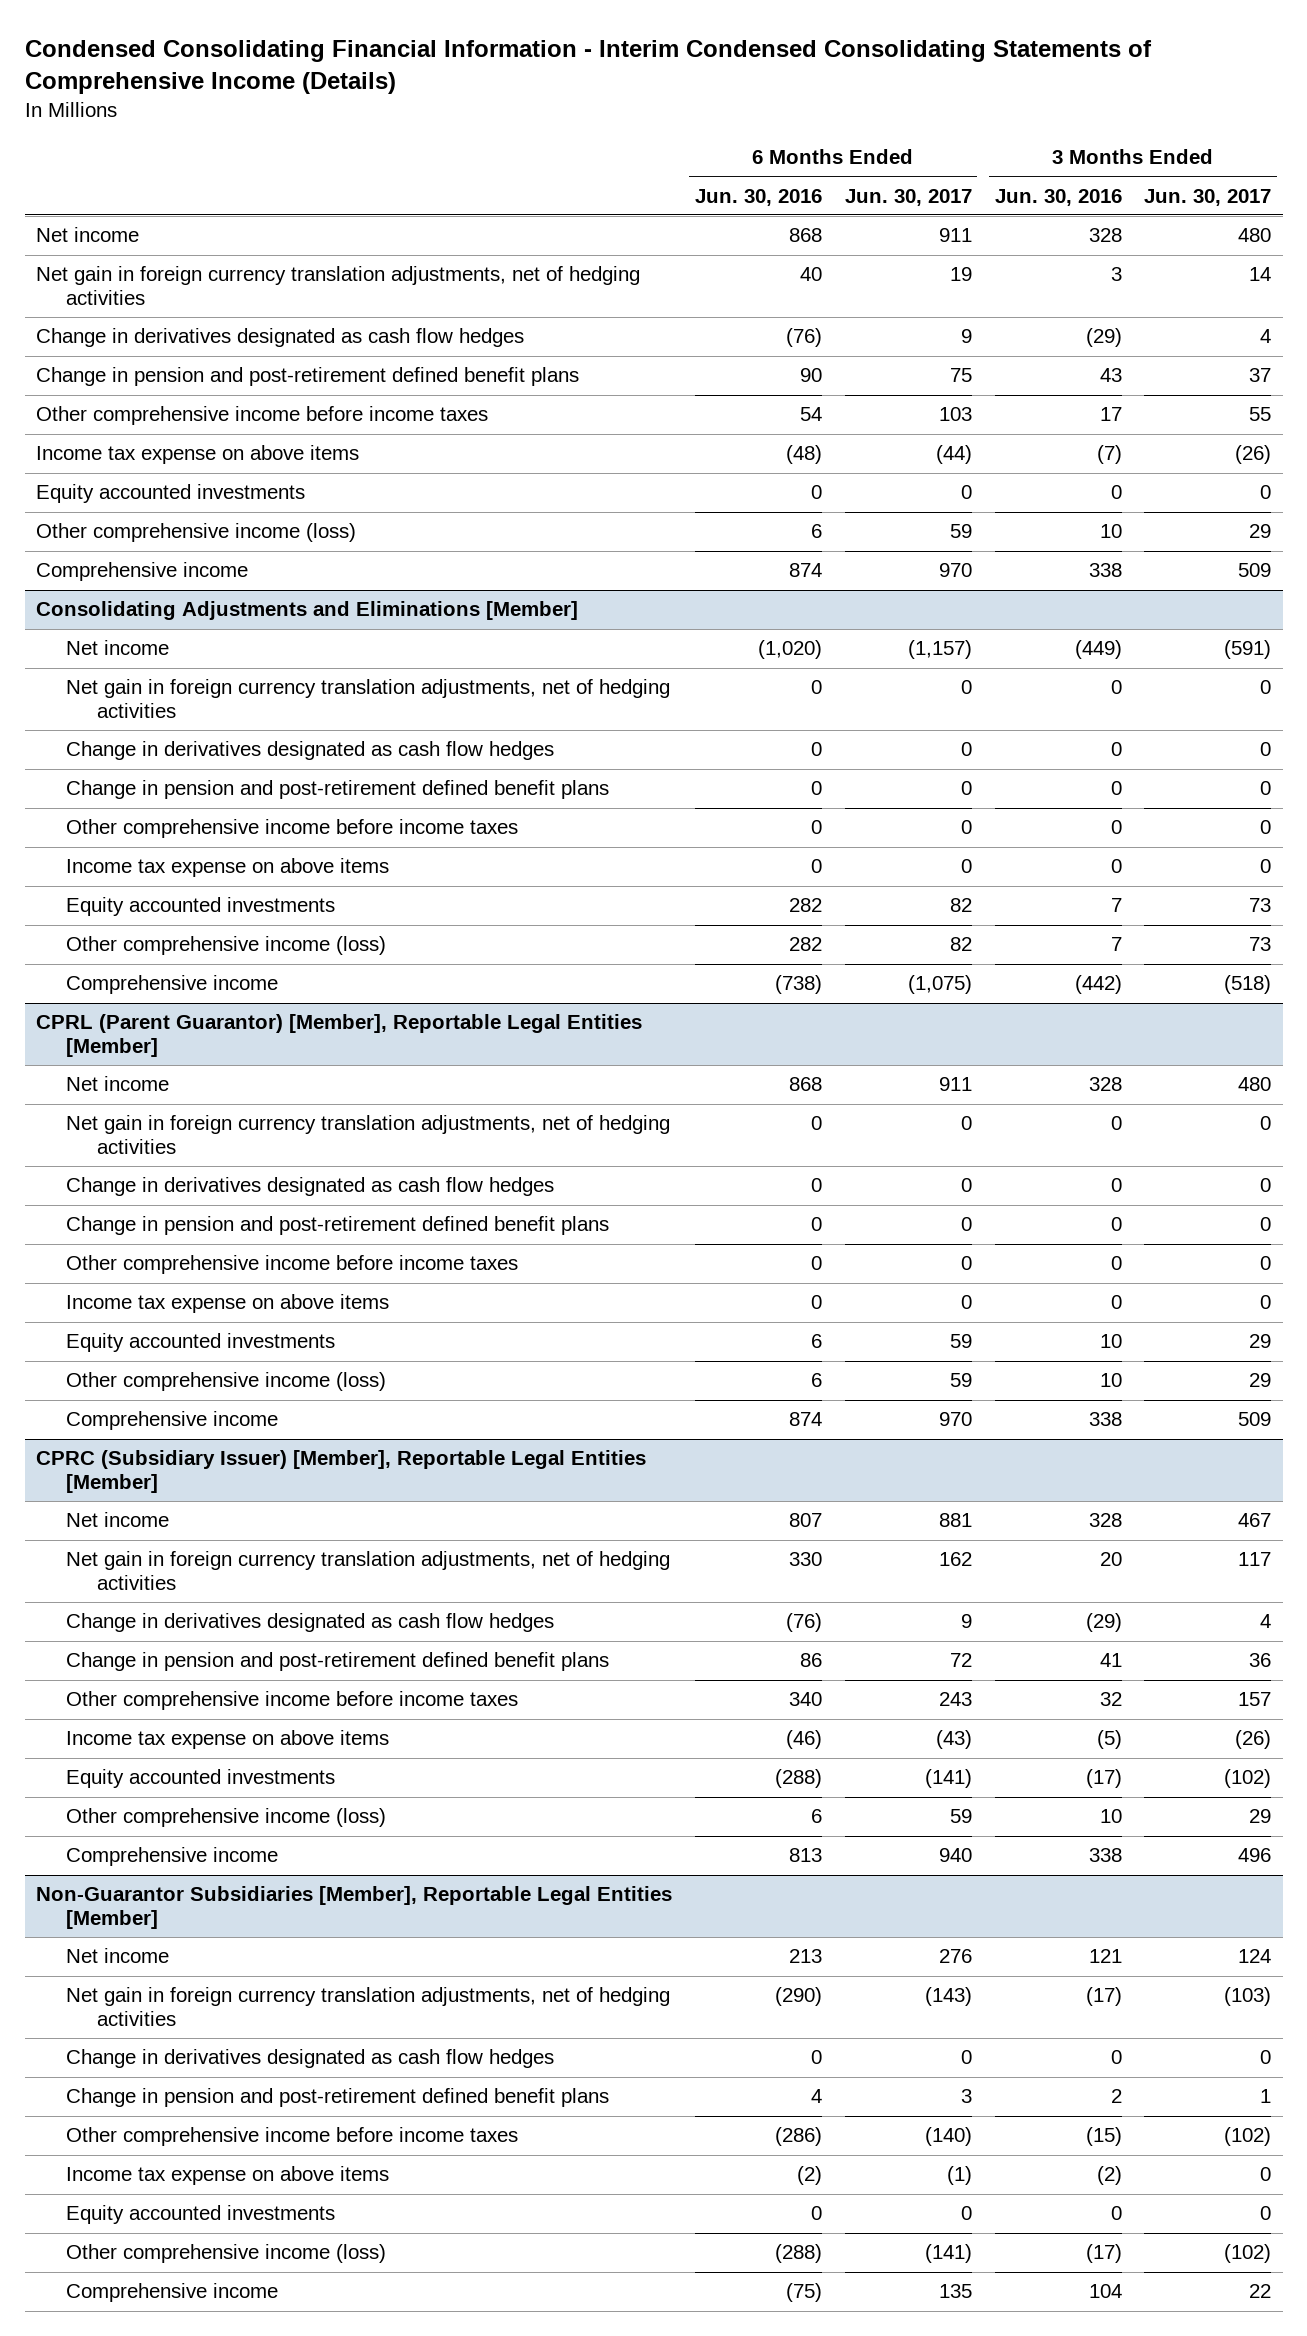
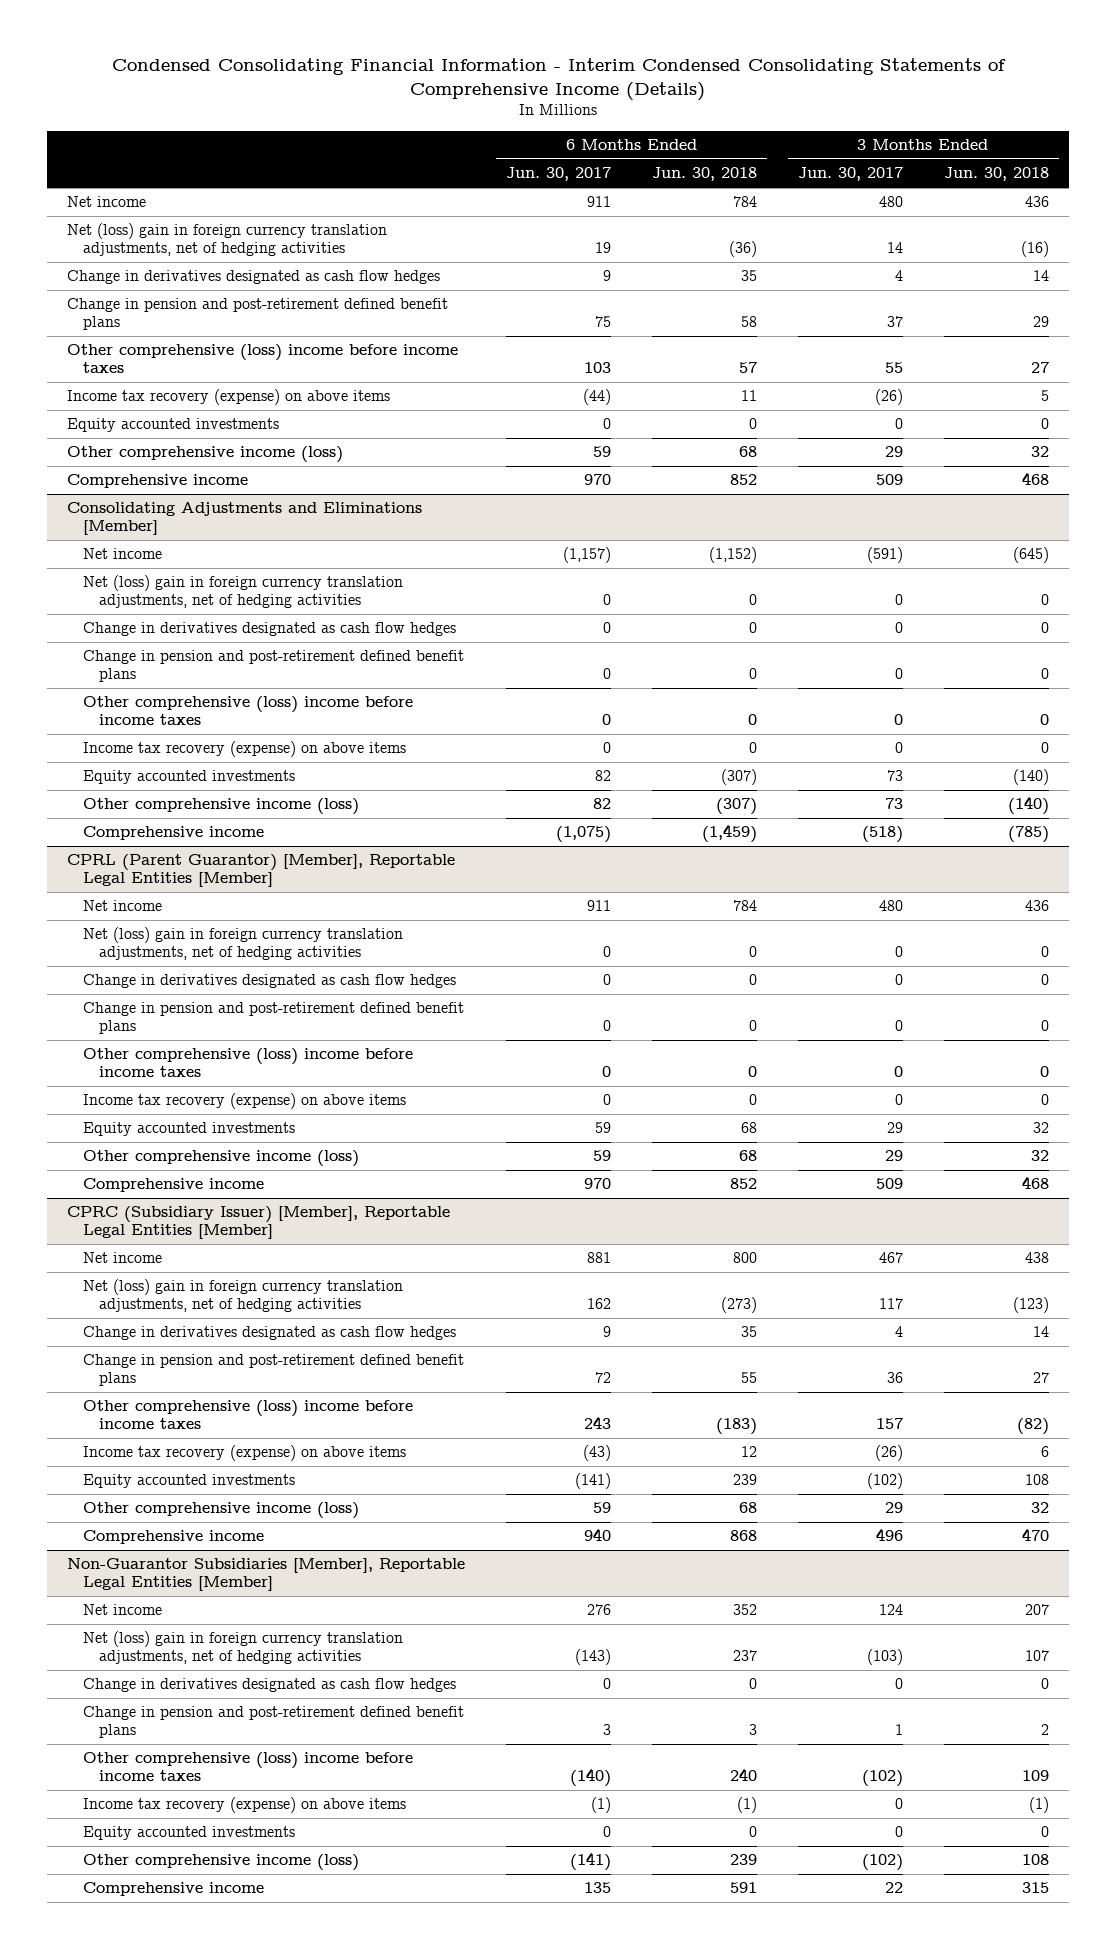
[694,188,822,206] Jun. 30, 2016 -> none
[994,188,1122,206] Jun. 30, 2016 -> none
none -> [651,167,757,182] Jun. 30, 2018
none -> [943,167,1049,182] Jun. 30, 2018
[35,266,640,306] Net gain in foreign currency translation adjustments, net of hedging activities -> [67,223,388,257] Net (loss) gain in foreign currency translation adjustments, net of hedging activities
[35,406,488,426] Other comprehensive income before income taxes -> [67,344,459,374] Other comprehensive (loss) income before income taxes
[35,445,359,465] Income tax expense on above items -> [67,389,391,406] Income tax recovery (expense) on above items
[66,679,671,719] Net gain in foreign currency translation adjustments, net of hedging activities -> [83,575,404,609] Net (loss) gain in foreign currency translation adjustments, net of hedging activities
[66,819,519,839] Other comprehensive income before income taxes -> [83,696,414,726] Other comprehensive (loss) income before income taxes
[66,858,390,878] Income tax expense on above items -> [83,741,407,758] Income tax recovery (expense) on above items
[66,1115,671,1155] Net gain in foreign currency translation adjustments, net of hedging activities -> [83,927,404,961] Net (loss) gain in foreign currency translation adjustments, net of hedging activities
[66,1255,519,1275] Other comprehensive income before income taxes -> [83,1048,414,1078] Other comprehensive (loss) income before income taxes
[66,1294,390,1314] Income tax expense on above items -> [83,1093,407,1110] Income tax recovery (expense) on above items
[66,1551,671,1591] Net gain in foreign currency translation adjustments, net of hedging activities -> [83,1279,404,1313] Net (loss) gain in foreign currency translation adjustments, net of hedging activities
[66,1691,519,1711] Other comprehensive income before income taxes -> [83,1400,414,1430] Other comprehensive (loss) income before income taxes
[66,1730,390,1750] Income tax expense on above items -> [83,1445,407,1462] Income tax recovery (expense) on above items
[66,1987,671,2027] Net gain in foreign currency translation adjustments, net of hedging activities -> [83,1631,404,1665] Net (loss) gain in foreign currency translation adjustments, net of hedging activities
[66,2127,519,2147] Other comprehensive income before income taxes -> [83,1752,414,1782] Other comprehensive (loss) income before income taxes
[66,2166,390,2186] Income tax expense on above items -> [83,1797,407,1814] Income tax recovery (expense) on above items

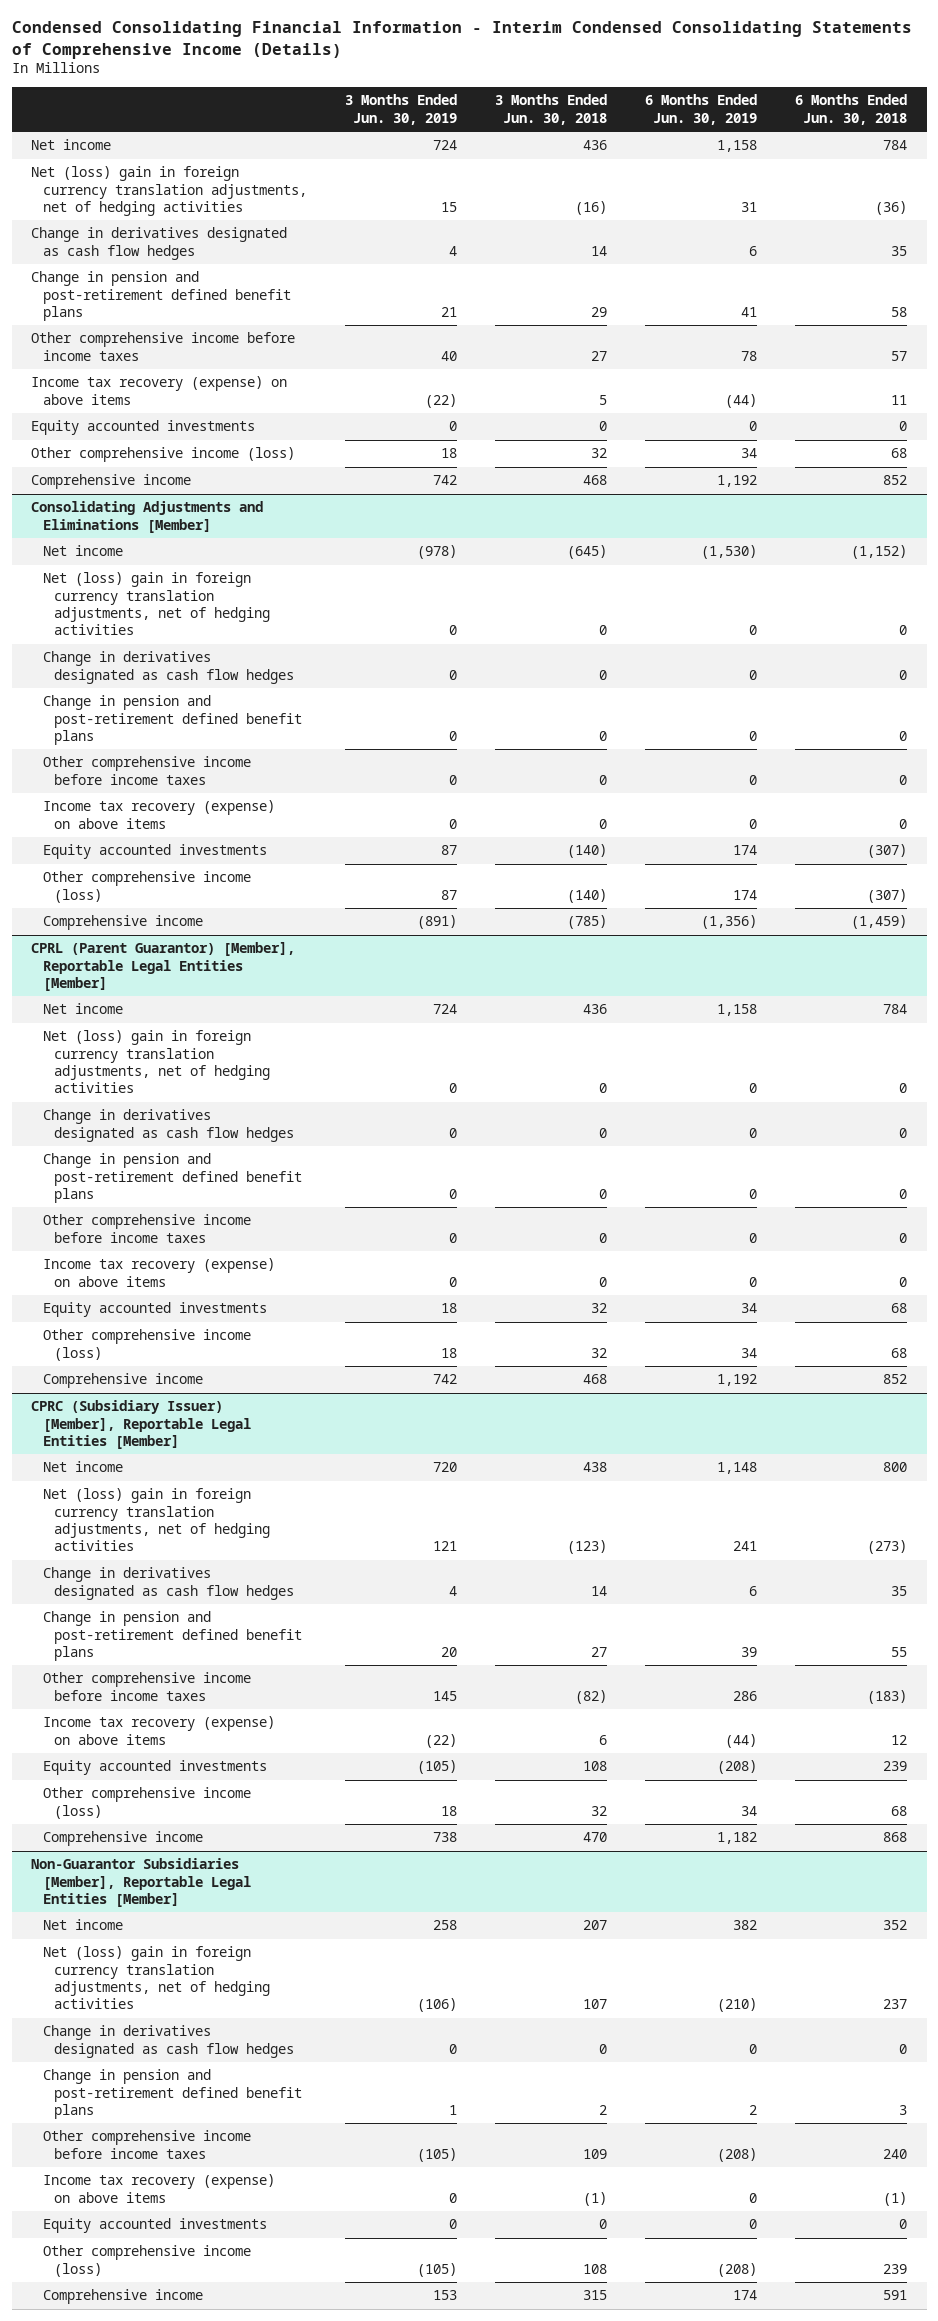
[506,167,612,182] Jun. 30, 2017 -> none
[797,167,903,182] Jun. 30, 2017 -> none
none -> [344,94,457,125] 3 Months Ended Jun. 30, 2019
none -> [645,94,758,125] 6 Months Ended Jun. 30, 2019
[67,344,459,374] Other comprehensive (loss) income before income taxes -> [30,332,295,361] Other comprehensive income before income taxes
[83,696,414,726] Other comprehensive (loss) income before income taxes -> [42,756,251,785] Other comprehensive income before income taxes
[83,1048,414,1078] Other comprehensive (loss) income before income taxes -> [42,1214,251,1243] Other comprehensive income before income taxes
[83,1400,414,1430] Other comprehensive (loss) income before income taxes -> [42,1672,251,1701] Other comprehensive income before income taxes
[83,1752,414,1782] Other comprehensive (loss) income before income taxes -> [42,2130,251,2159] Other comprehensive income before income taxes

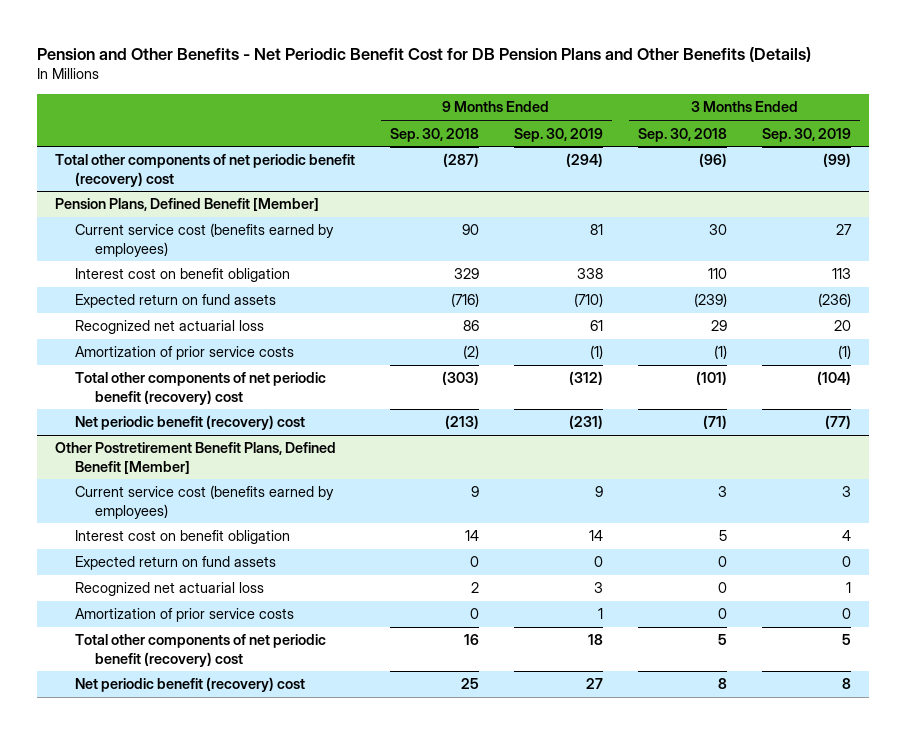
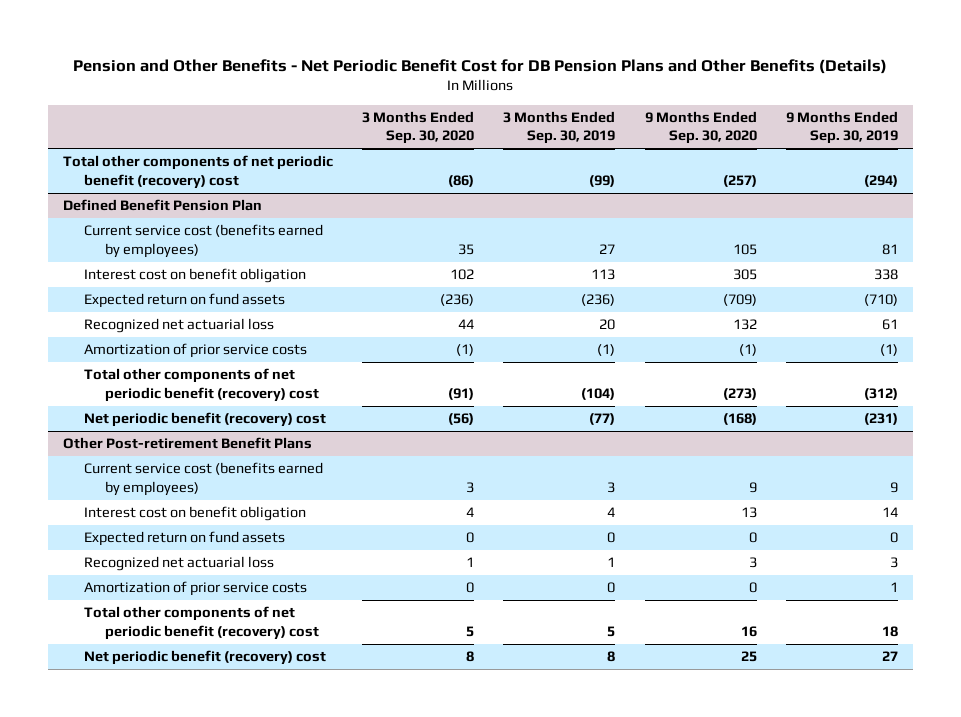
[389,127,479,142] Sep. 30, 2018 -> none
[638,127,728,142] Sep. 30, 2018 -> none
none -> [362,111,475,145] 3 Months Ended Sep. 30, 2020
none -> [644,111,757,145] 9 Months Ended Sep. 30, 2020
[54,198,319,212] Pension Plans, Defined Benefit [Member] -> [62,199,262,212] Defined Benefit Pension Plan
[54,442,336,474] Other Postretirement Benefit Plans, Defined Benefit [Member] -> [62,437,312,450] Other Post-retirement Benefit Plans

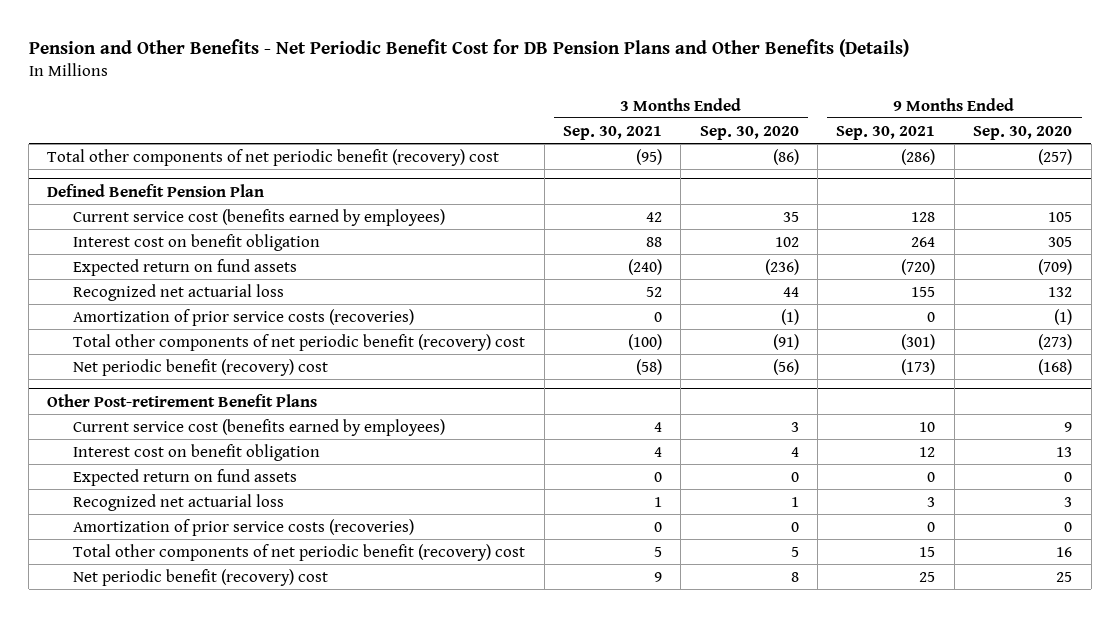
[503,111,616,145] 3 Months Ended Sep. 30, 2019 -> none
[786,111,899,145] 9 Months Ended Sep. 30, 2019 -> none
none -> [563,125,663,140] Sep. 30, 2021
none -> [836,125,936,140] Sep. 30, 2021
[83,343,307,359] Amortization of prior service costs -> [73,308,415,326] Amortization of prior service costs (recoveries)
[83,581,307,597] Amortization of prior service costs -> [73,518,415,536] Amortization of prior service costs (recoveries)

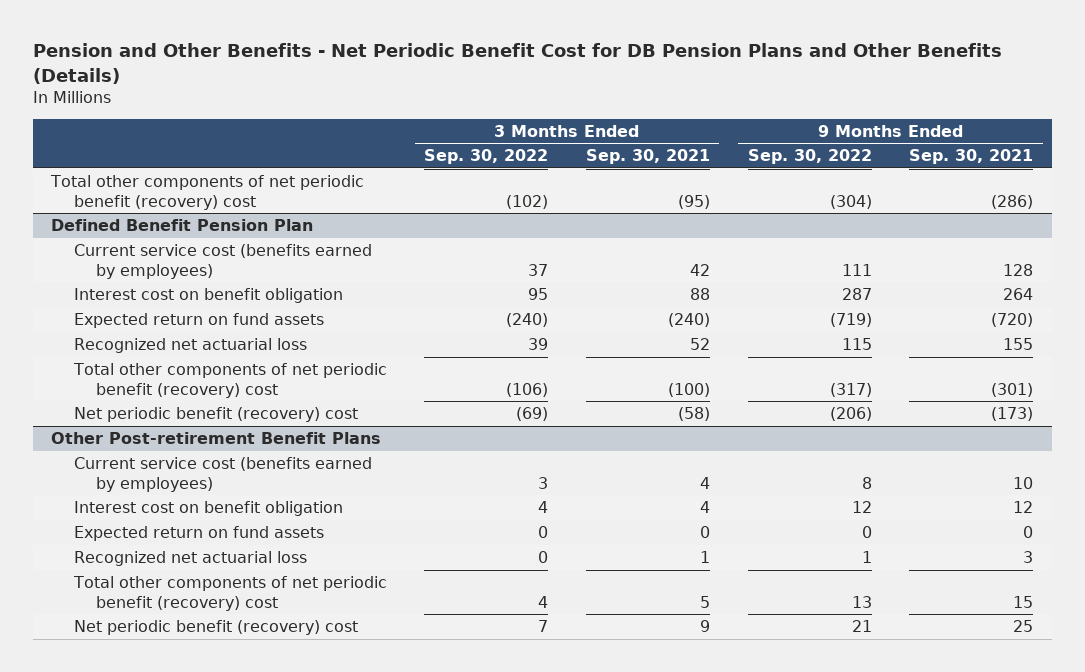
[699,125,799,140] Sep. 30, 2020 -> none
[973,125,1073,140] Sep. 30, 2020 -> none
none -> [424,149,549,165] Sep. 30, 2022
none -> [747,149,872,165] Sep. 30, 2022
[73,308,415,326] Amortization of prior service costs (recoveries) -> none
[73,518,415,536] Amortization of prior service costs (recoveries) -> none

